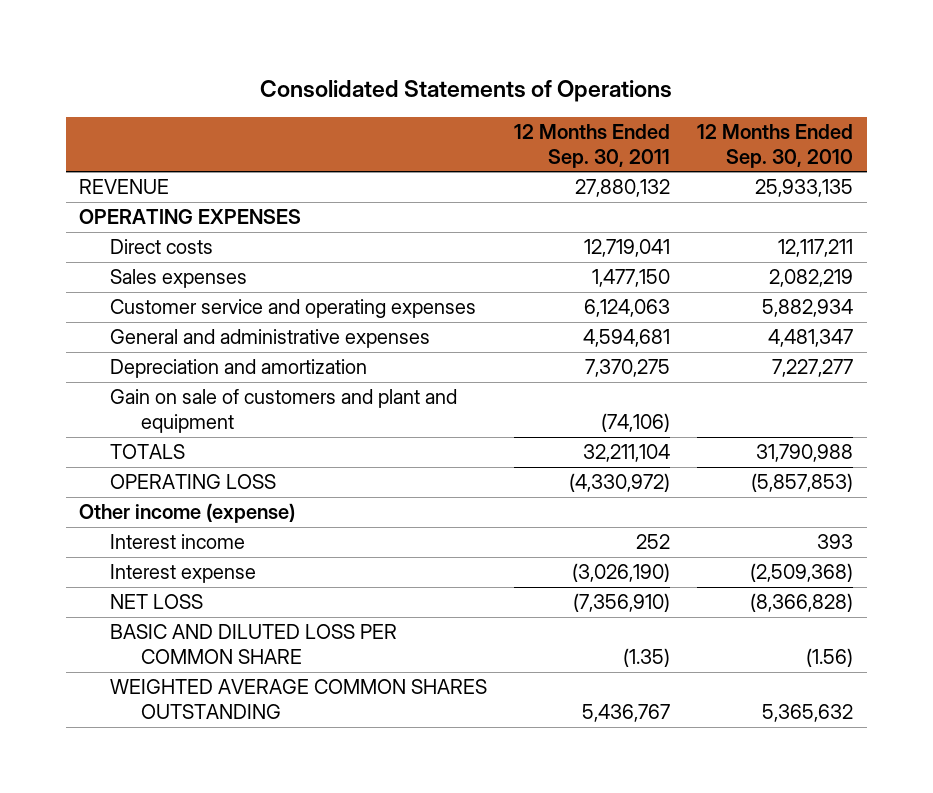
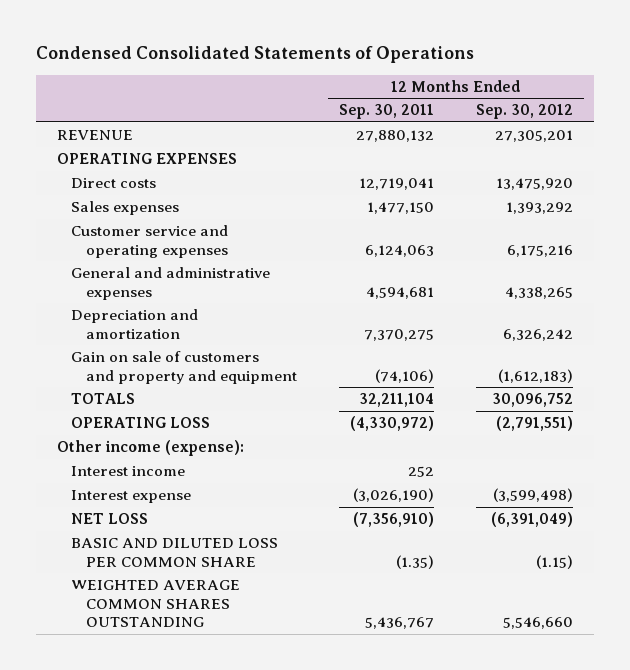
[260,79,673,102] Consolidated Statements of Operations -> [35,46,474,64] Condensed Consolidated Statements of Operations
[697,124,854,168] 12 Months Ended Sep. 30, 2010 -> none
none -> [476,104,574,120] Sep. 30, 2012
[110,389,458,434] Gain on sale of customers and plant and equipment -> [71,351,297,384] Gain on sale of customers and property and equipment
[79,503,296,524] Other income (expense) -> [56,440,244,457] Other income (expense):

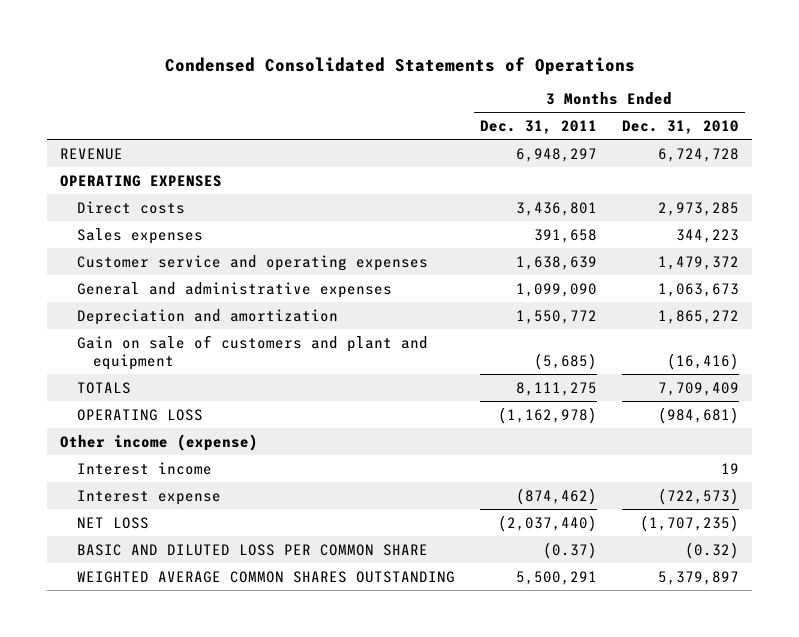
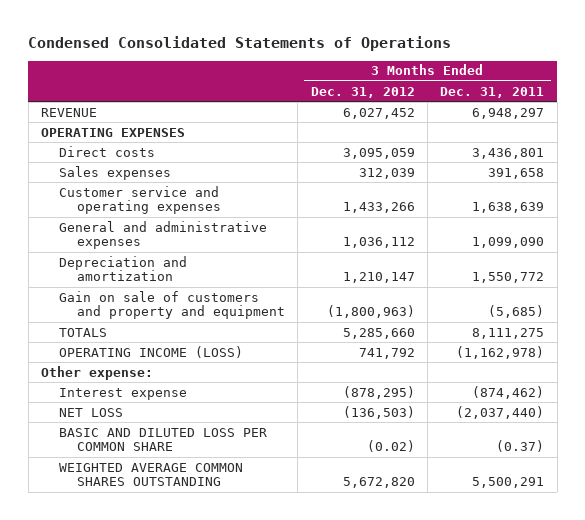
[622,119,740,134] Dec. 31, 2010 -> none
none -> [310,86,415,98] Dec. 31, 2012
[76,334,428,370] Gain on sale of customers and plant and equipment -> [59,290,285,320] Gain on sale of customers and property and equipment
[76,461,212,475] Interest income -> none
[76,408,203,421] OPERATING LOSS -> [59,345,244,358] OPERATING INCOME (LOSS)
[60,433,259,451] Other income (expense) -> [41,365,154,380] Other expense:

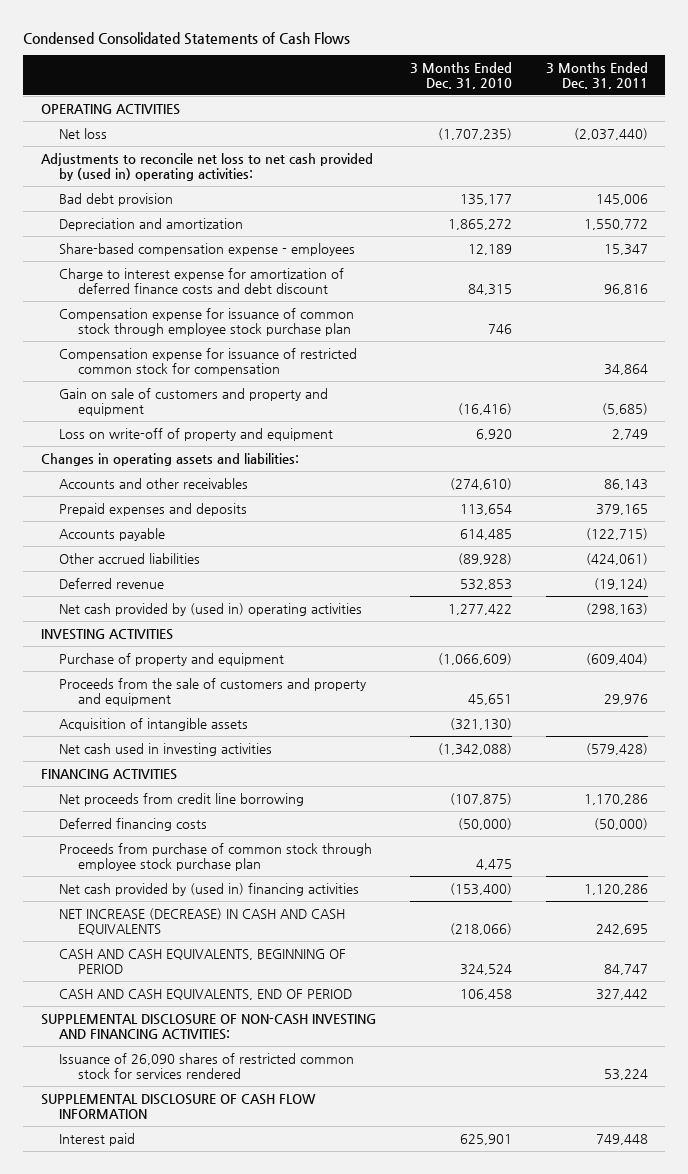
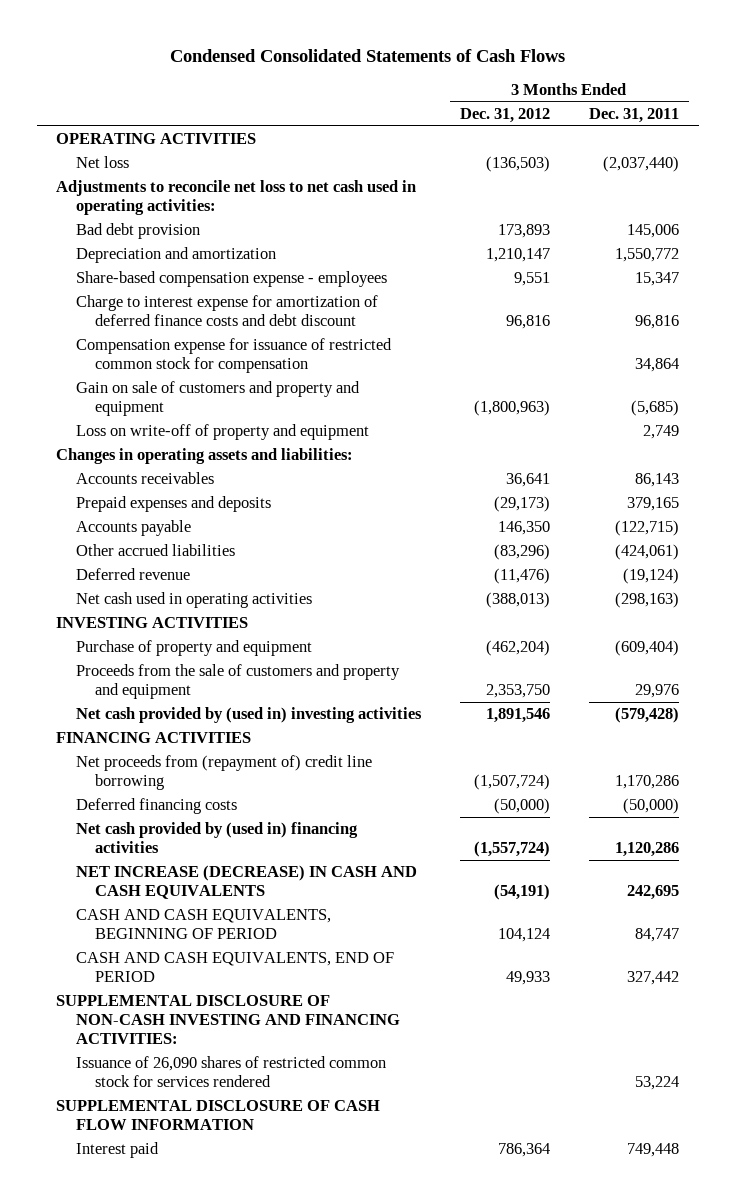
[409,61,512,89] 3 Months Ended Dec. 31, 2010 -> none
none -> [459,108,550,124] Dec. 31, 2012
[40,152,373,181] Adjustments to reconcile net loss to net cash provided by (used in) operating activities: -> [56,180,417,216] Adjustments to reconcile net loss to net cash used in operating activities:
[59,307,355,336] Compensation expense for issuance of common stock through employee stock purchase plan -> none
[59,477,249,489] Accounts and other receivables -> [75,472,214,485] Accounts receivables
[59,602,363,616] Net cash provided by (used in) operating activities -> [75,592,312,609] Net cash used in operating activities
[59,717,249,731] Acquisition of intangible assets -> none
[59,742,273,756] Net cash used in investing activities -> [75,707,422,724] Net cash provided by (used in) investing activities
[59,792,305,806] Net proceeds from credit line borrowing -> [75,755,372,791] Net proceeds from (repayment of) credit line borrowing
[59,842,373,871] Proceeds from purchase of common stock through employee stock purchase plan -> none

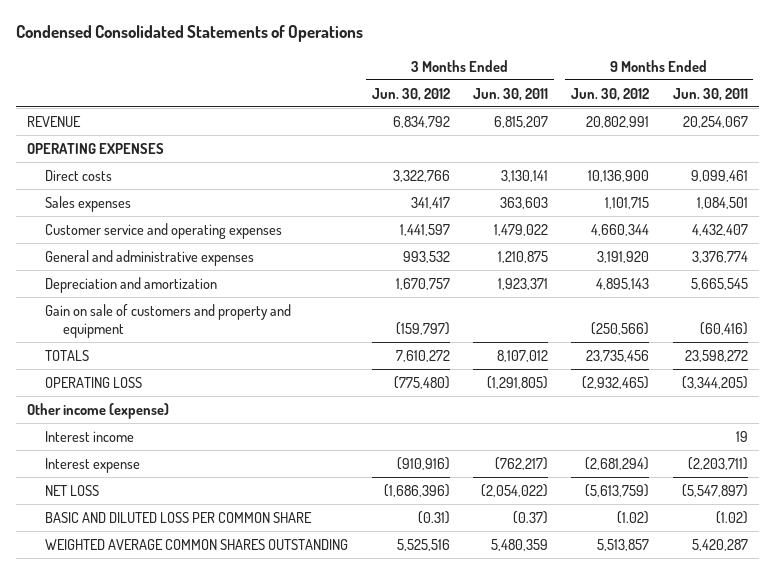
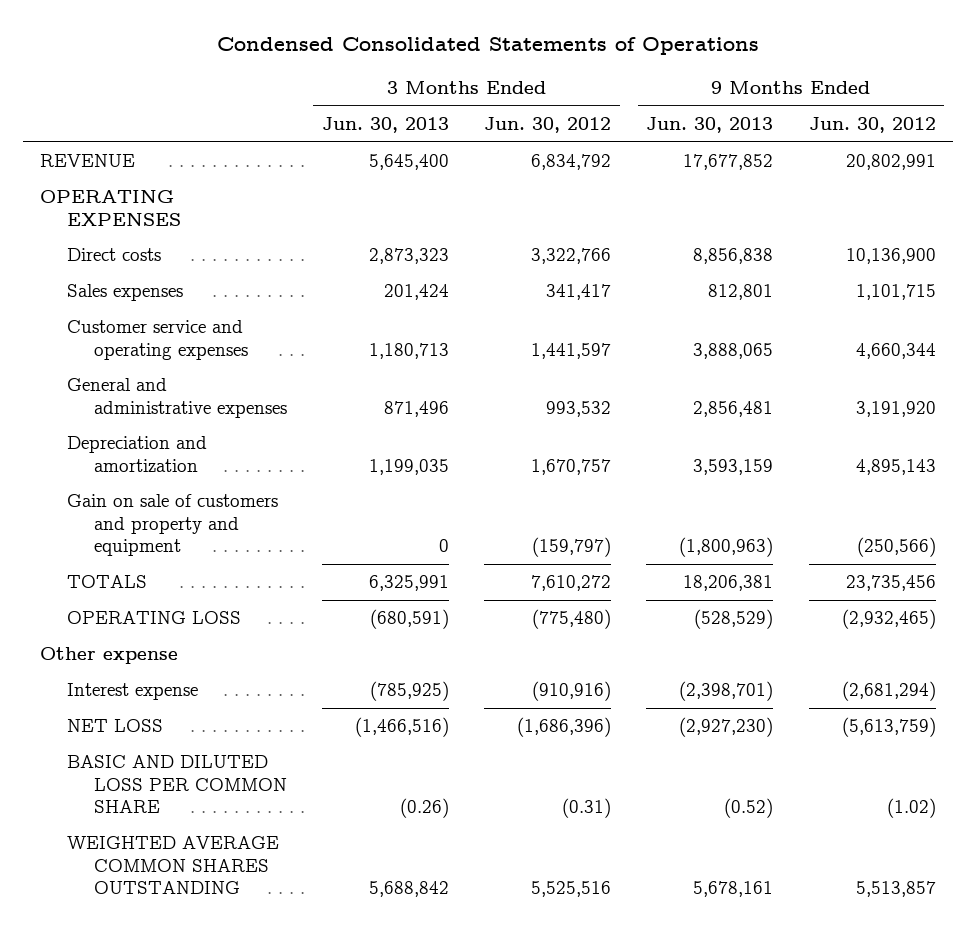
[472,87,548,101] Jun. 30, 2011 -> none
[672,87,748,101] Jun. 30, 2011 -> none
none -> [322,117,450,134] Jun. 30, 2013
none -> [646,117,774,134] Jun. 30, 2013
[45,430,135,442] Interest income -> none
[27,402,170,419] Other income (expense) -> [40,647,179,665] Other expense

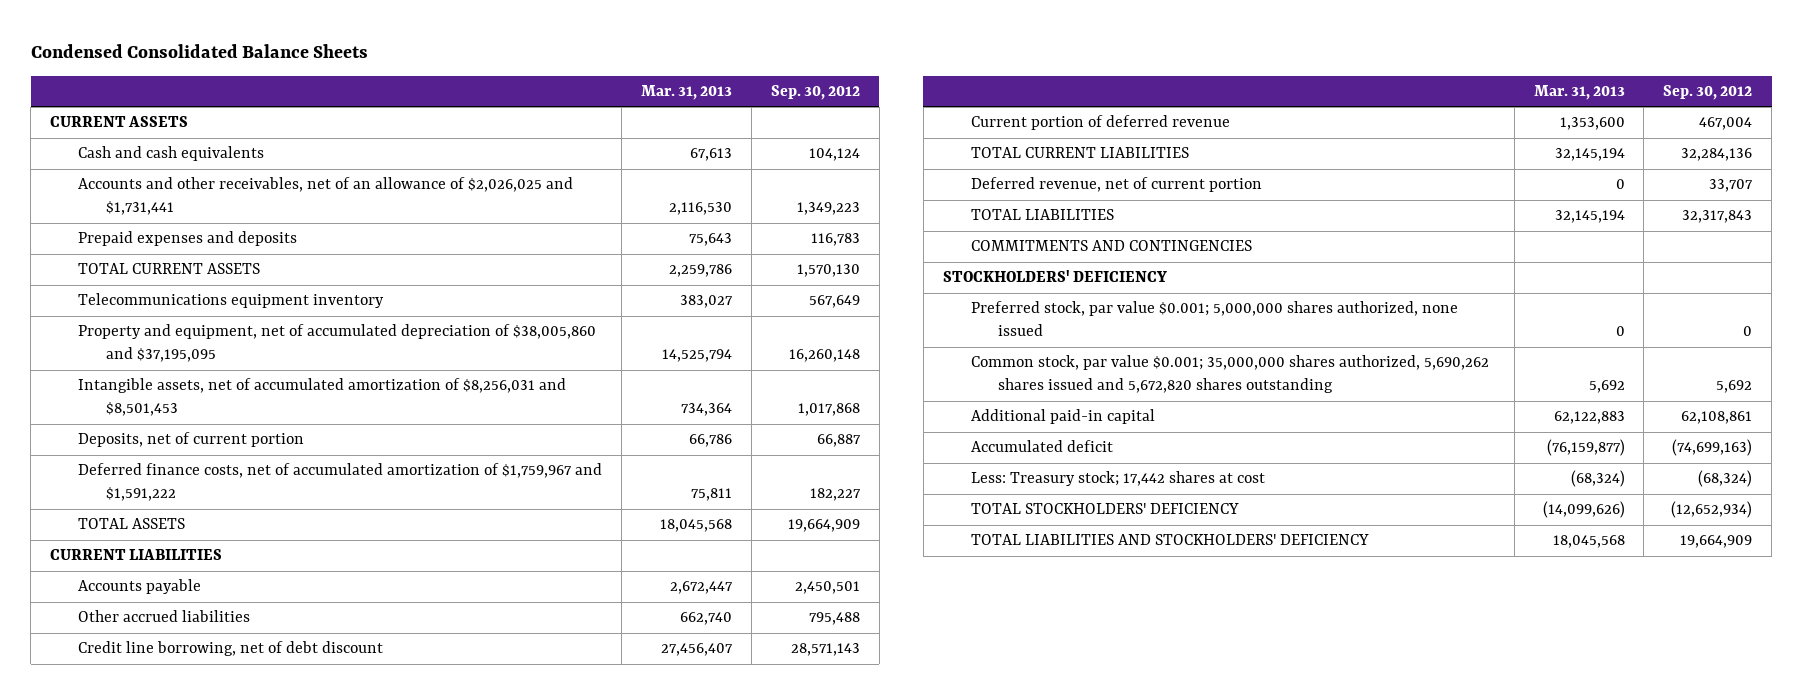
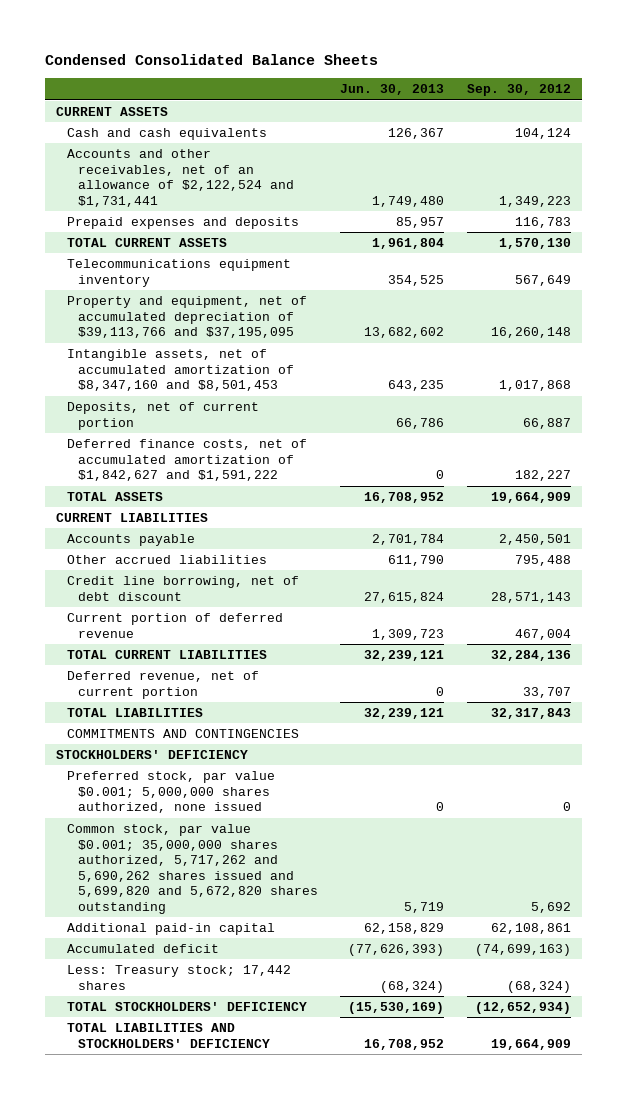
[640,85,732,101] Mar. 31, 2013 -> none
none -> [340,84,445,96] Jun. 30, 2013
[77,177,573,216] Accounts and other receivables, net of an allowance of $2,026,025 and $1,731,441 -> [66,149,294,207] Accounts and other receivables, net of an allowance of $2,122,524 and $1,731,441
[77,324,596,363] Property and equipment, net of accumulated depreciation of $38,005,860 and $37,195,095 -> [66,296,307,339] Property and equipment, net of accumulated depreciation of $39,113,766 and $37,195,095
[77,378,566,417] Intangible assets, net of accumulated amortization of $8,256,031 and $8,501,453 -> [66,349,294,392] Intangible assets, net of accumulated amortization of $8,347,160 and $8,501,453
[77,463,602,502] Deferred finance costs, net of accumulated amortization of $1,759,967 and $1,591,222 -> [66,439,307,482] Deferred finance costs, net of accumulated amortization of $1,842,627 and $1,591,222
[970,355,1489,394] Common stock, par value $0.001; 35,000,000 shares authorized, 5,690,262 shares issued and 5,672,820 shares outstanding -> [66,824,318,914] Common stock, par value $0.001; 35,000,000 shares authorized, 5,717,262 and 5,690,262 shares issued and 5,699,820 and 5,672,820 shares outstanding
[970,471,1265,487] Less: Treasury stock; 17,442 shares at cost -> [66,965,291,990] Less: Treasury stock; 17,442 shares

